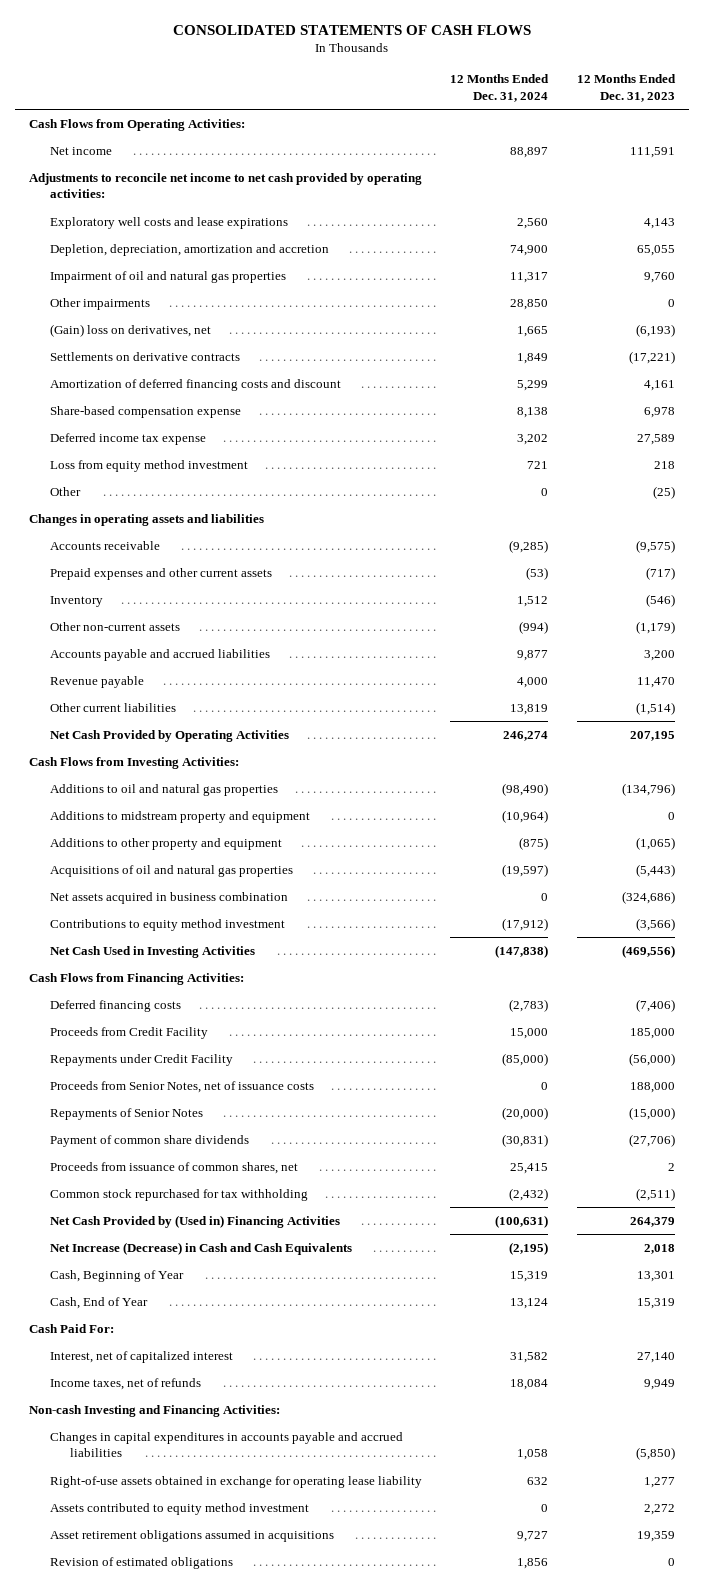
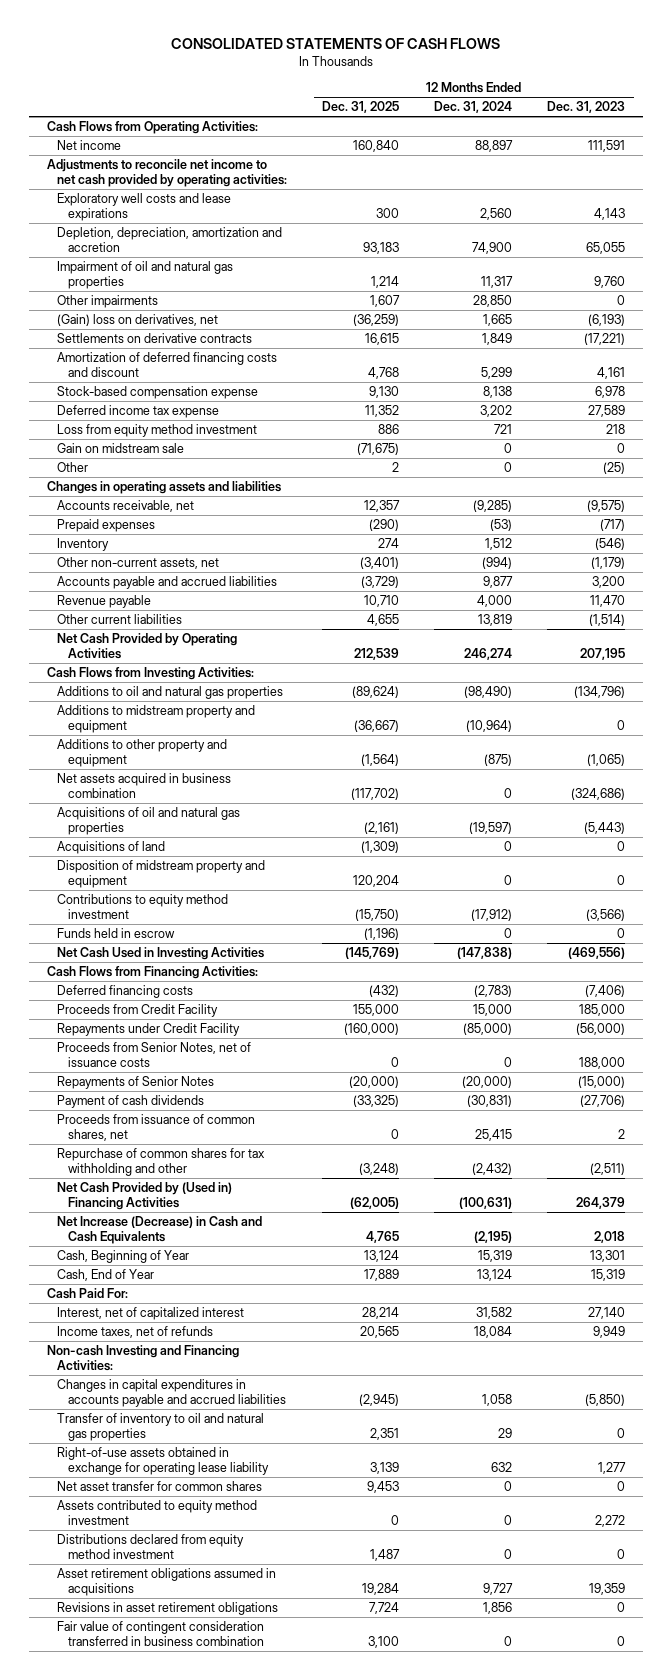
none -> [322,101,400,114] Dec. 31, 2025
[49,405,241,418] Share-based compensation expense -> [57,386,259,400] Stock-based compensation expense
none -> [57,443,185,454] Gain on midstream sale
[49,540,160,550] Accounts receivable -> [57,500,195,513] Accounts receivable, net
[49,567,272,580] Prepaid expenses and other current assets -> [57,519,156,533] Prepaid expenses
[49,621,180,631] Other non-current assets -> [57,557,220,570] Other non-current assets, net
[49,864,293,877] Acquisitions of oil and natural gas properties -> [57,807,241,835] Acquisitions of oil and natural gas properties
none -> [57,841,166,855] Acquisitions of land
none -> [57,860,266,888] Disposition of midstream property and equipment
none -> [57,928,176,939] Funds held in escrow
[49,1134,249,1147] Payment of common share dividends -> [57,1095,205,1109] Payment of cash dividends
[49,1188,308,1201] Common stock repurchased for tax withholding -> [57,1148,266,1176] Repurchase of common shares for tax withholding and other
none -> [57,1413,265,1441] Transfer of inventory to oil and natural gas properties
none -> [57,1481,263,1492] Net asset transfer for common shares
none -> [57,1534,245,1559] Distributions declared from equity method investment
[49,1556,233,1569] Revision of estimated obligations -> [57,1602,279,1616] Revisions in asset retirement obligations
none -> [57,1621,265,1646] Fair value of contingent consideration transferred in business combination

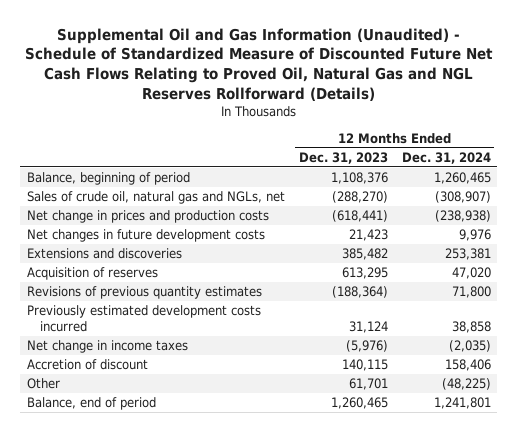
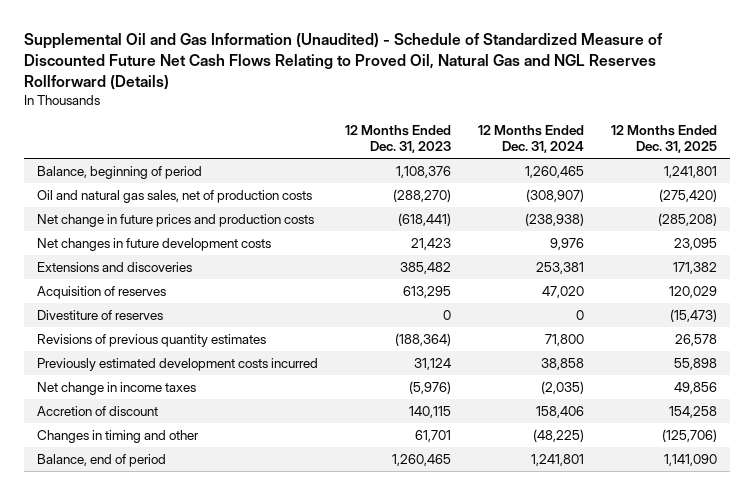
none -> [610,124,717,154] 12 Months Ended Dec. 31, 2025
[26,191,285,205] Sales of crude oil, natural gas and NGLs, net -> [37,189,313,203] Oil and natural gas sales, net of production costs
[26,210,269,224] Net change in prices and production costs -> [37,213,315,227] Net change in future prices and production costs
none -> [37,309,164,320] Divestiture of reserves
[26,378,60,390] Other -> [37,429,200,443] Changes in timing and other

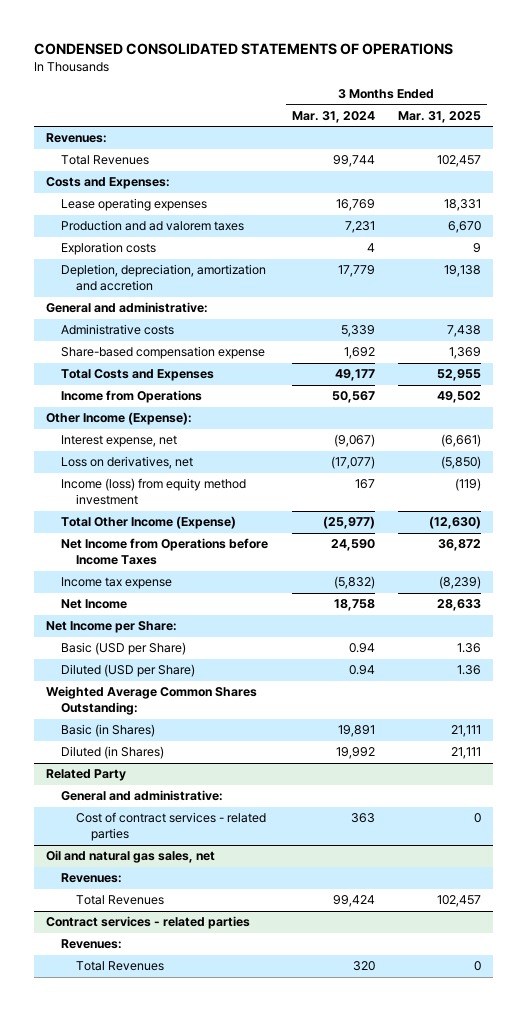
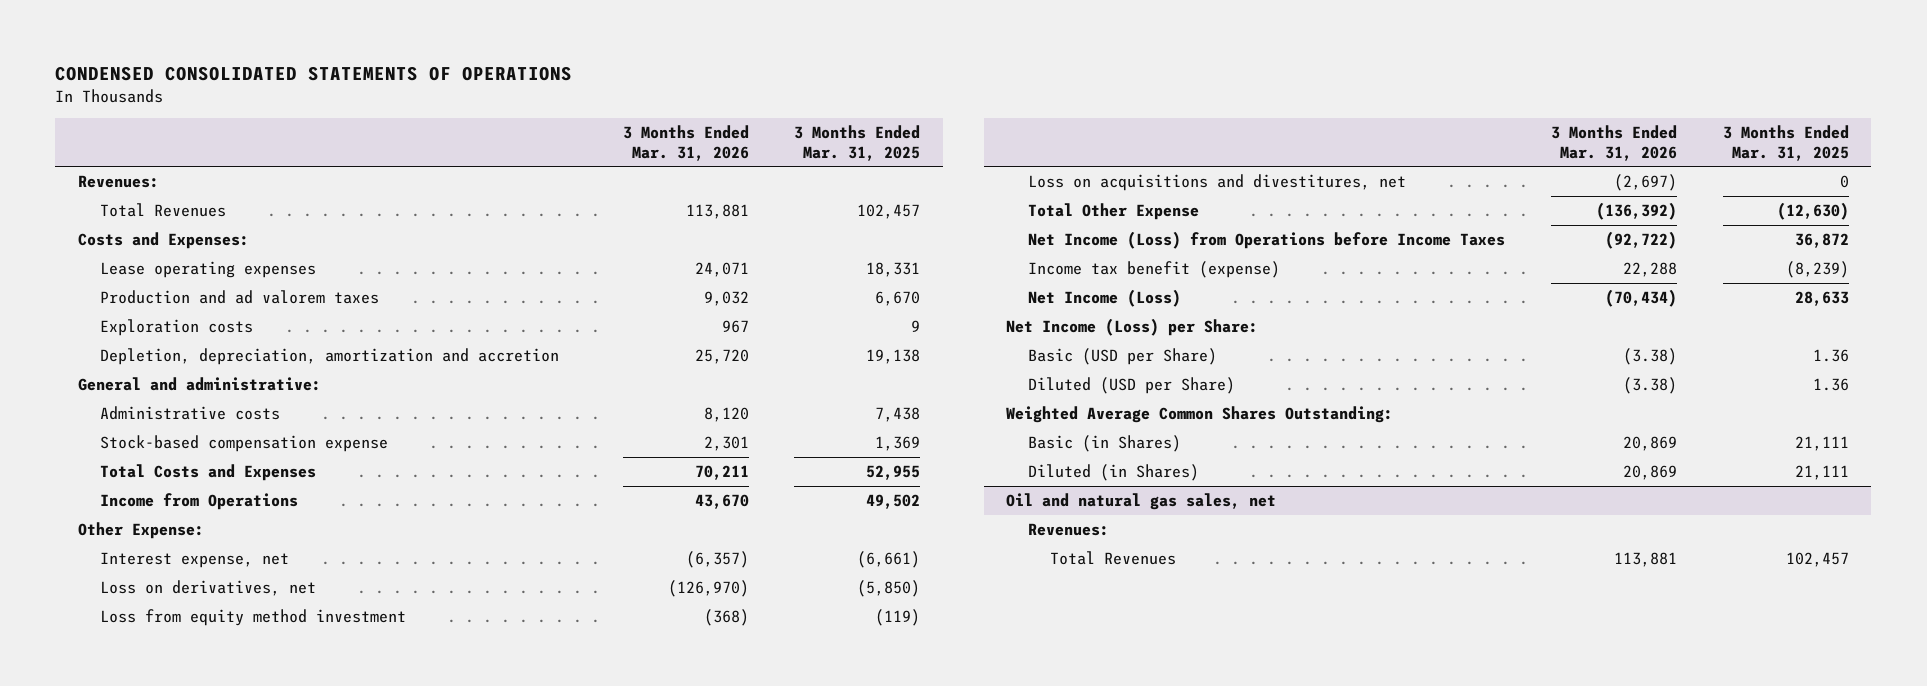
[291,111,375,124] Mar. 31, 2024 -> none
none -> [622,125,749,161] 3 Months Ended Mar. 31, 2026
[60,346,265,360] Share-based compensation expense -> [100,435,389,453] Stock-based compensation expense
[46,412,193,426] Other Income (Expense): -> [78,522,205,540] Other Expense:
[60,478,246,506] Income (loss) from equity method investment -> [100,609,407,627] Loss from equity method investment
none -> [1028,174,1407,192] Loss on acquisitions and divestitures, net
[60,516,236,530] Total Other Income (Expense) -> [1028,203,1200,221] Total Other Expense
[60,538,268,566] Net Income from Operations before Income Taxes -> [1028,231,1506,250] Net Income (Loss) from Operations before Income Taxes
[60,577,172,590] Income tax expense -> [1028,261,1281,279] Income tax benefit (expense)
[60,599,127,610] Net Income -> [1028,289,1182,308] Net Income (Loss)
[46,621,178,634] Net Income per Share: -> [1006,318,1259,337] Net Income (Loss) per Share:
[46,769,127,782] Related Party -> none
[60,790,223,802] General and administrative: -> none
[75,812,266,842] Cost of contract services - related parties -> none
[46,916,251,930] Contract services - related parties -> none
[60,939,122,950] Revenues: -> none
[75,961,164,972] Total Revenues -> none

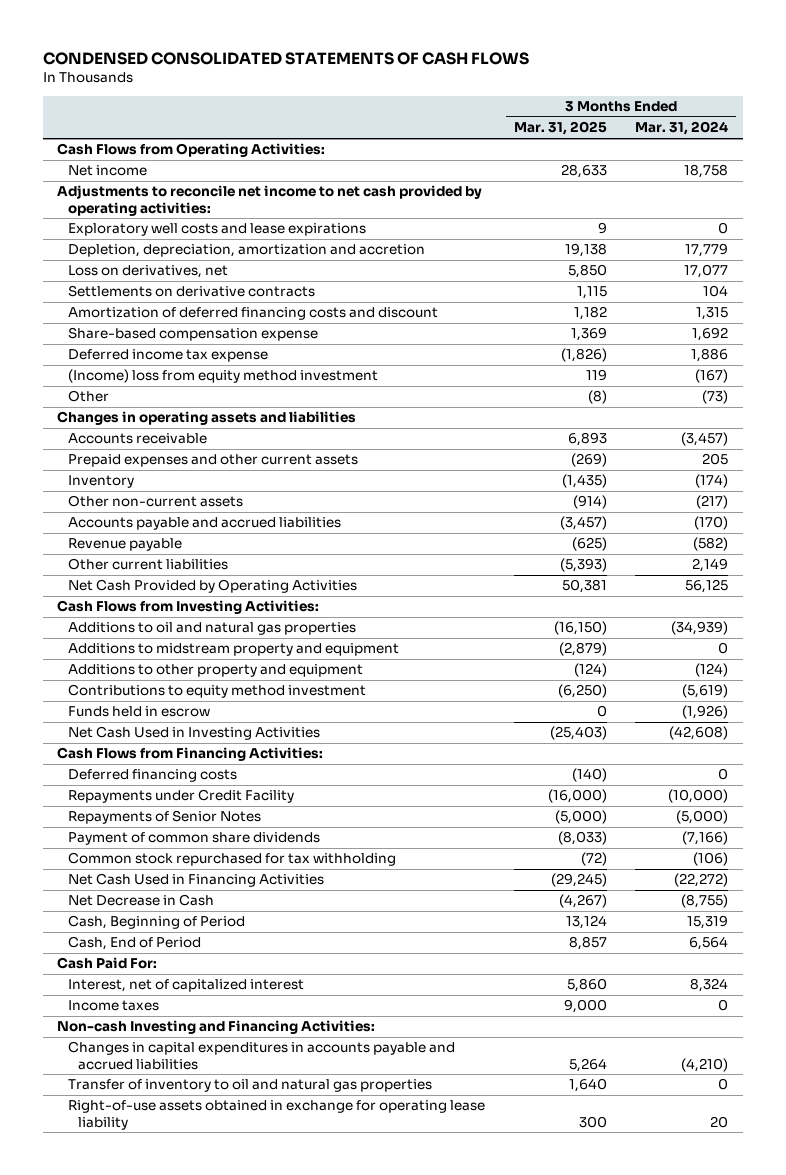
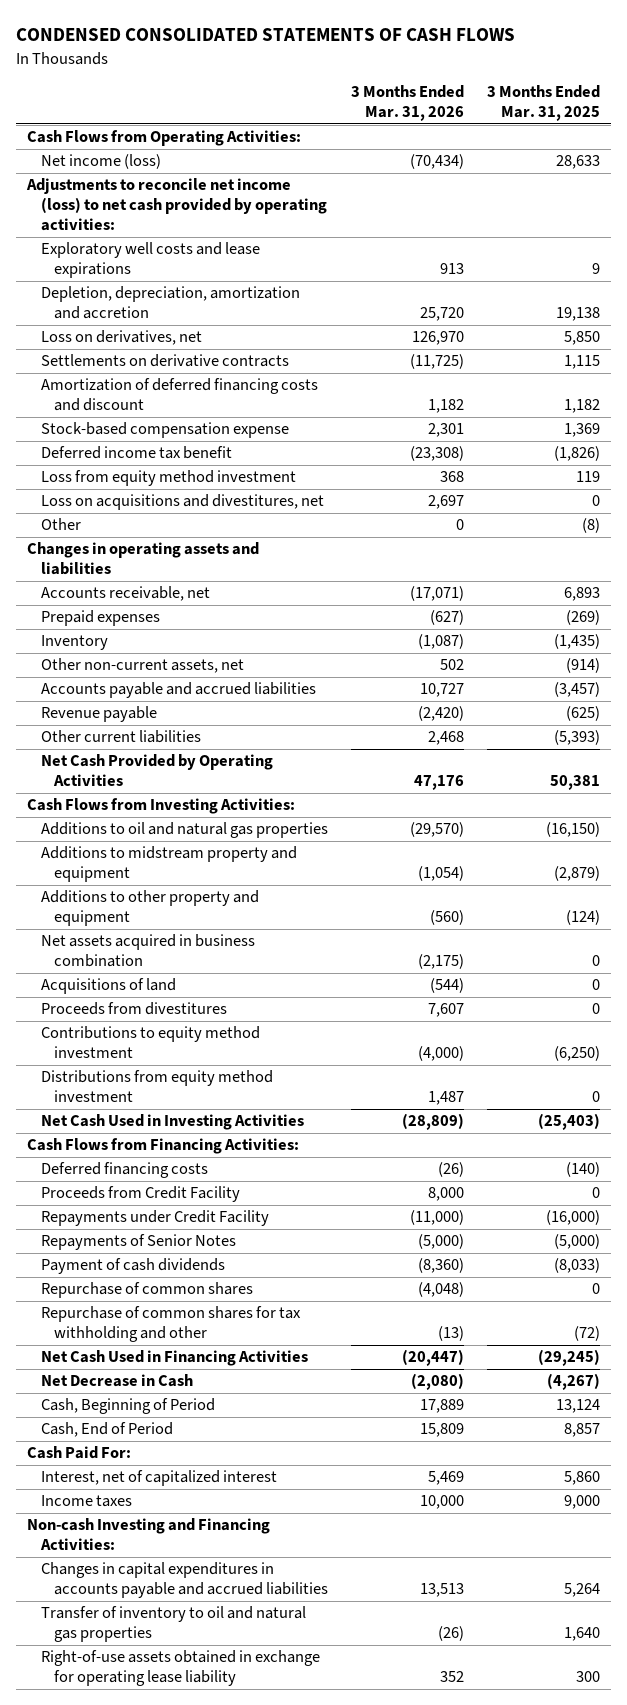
[635,121,729,136] Mar. 31, 2024 -> none
none -> [351,85,465,122] 3 Months Ended Mar. 31, 2026
[67,165,147,177] Net income -> [40,154,161,170] Net income (loss)
[57,185,483,216] Adjustments to reconcile net income to net cash provided by operating activities: -> [26,178,327,232] Adjustments to reconcile net income (loss) to net cash provided by operating activities:
[67,327,318,342] Share-based compensation expense -> [40,422,289,439] Stock-based compensation expense
[67,349,268,363] Deferred income tax expense -> [40,446,232,460] Deferred income tax benefit
[67,369,378,384] (Income) loss from equity method investment -> [40,470,296,487] Loss from equity method investment
none -> [40,494,324,511] Loss on acquisitions and divestitures, net
[67,433,207,445] Accounts receivable -> [40,586,210,602] Accounts receivable, net
[67,454,358,468] Prepaid expenses and other current assets -> [40,610,160,627] Prepaid expenses
[67,495,243,508] Other non-current assets -> [40,658,244,674] Other non-current assets, net
none -> [40,934,255,968] Net assets acquired in business combination
none -> [40,978,176,995] Acquisitions of land
none -> [40,1002,227,1016] Proceeds from divestitures
[67,706,210,718] Funds held in escrow -> none
none -> [40,1070,273,1103] Distributions from equity method investment
none -> [40,1186,240,1203] Proceeds from Credit Facility
[67,832,320,846] Payment of common share dividends -> [40,1258,225,1275] Payment of cash dividends
none -> [40,1282,253,1299] Repurchase of common shares
[67,852,396,867] Common stock repurchased for tax withholding -> [40,1306,301,1343] Repurchase of common shares for tax withholding and other

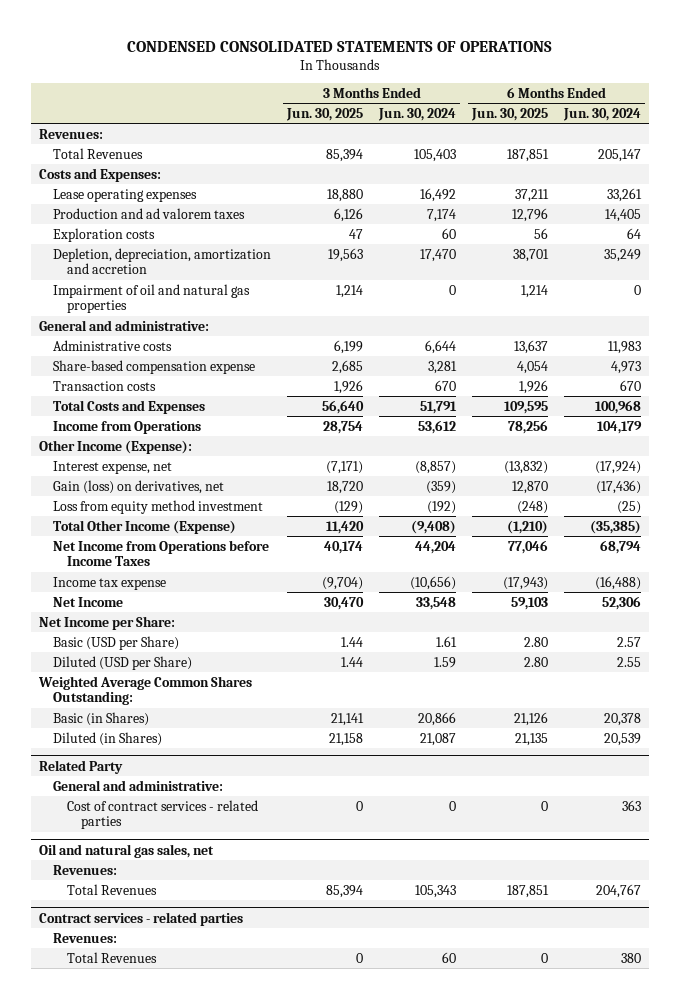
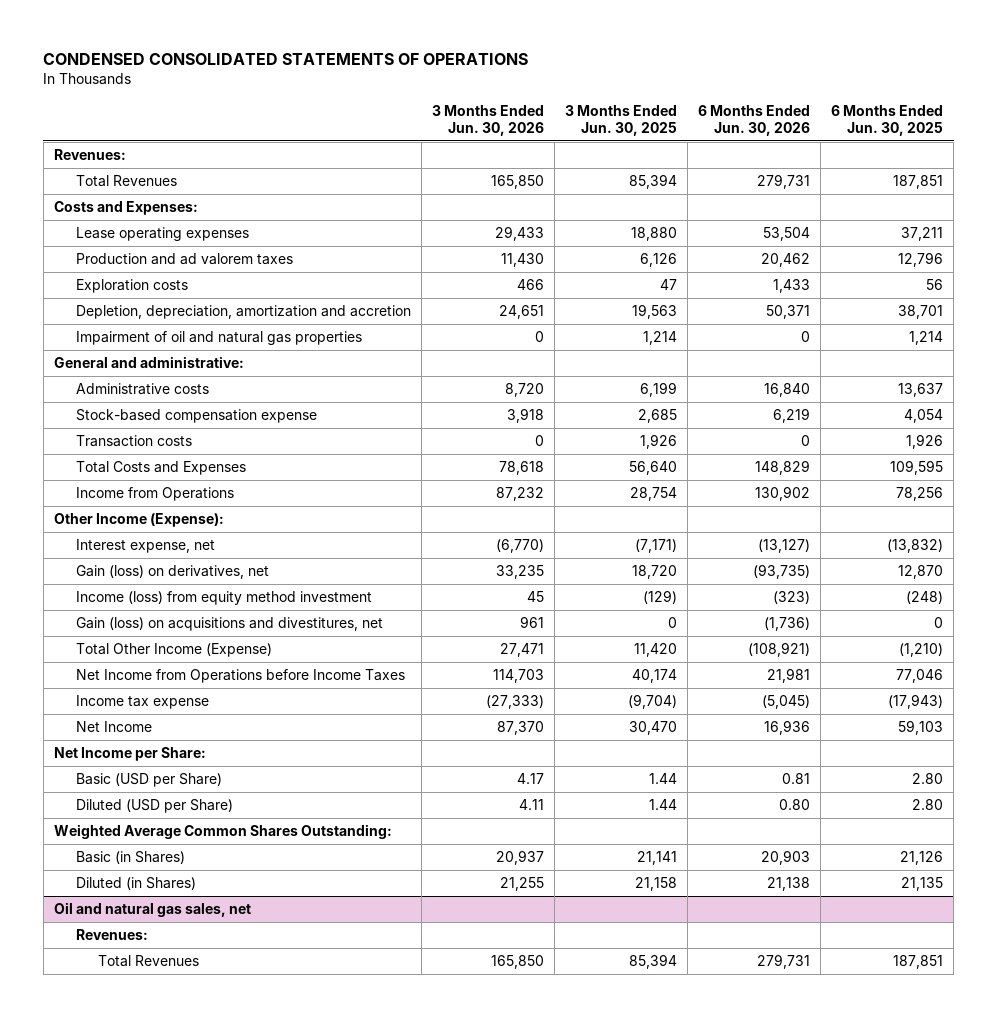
[378,107,457,121] Jun. 30, 2024 -> none
[563,107,642,121] Jun. 30, 2024 -> none
none -> [431,105,544,137] 3 Months Ended Jun. 30, 2026
none -> [697,105,810,137] 6 Months Ended Jun. 30, 2026
[53,359,256,374] Share-based compensation expense -> [75,409,317,424] Stock-based compensation expense
[53,499,264,514] Loss from equity method investment -> [75,591,372,606] Income (loss) from equity method investment
none -> [75,617,383,632] Gain (loss) on acquisitions and divestitures, net
[39,759,124,774] Related Party -> none
[53,779,224,791] General and administrative: -> none
[67,799,259,830] Cost of contract services - related parties -> none
[39,911,244,926] Contract services - related parties -> none
[53,932,118,943] Revenues: -> none
[67,951,158,963] Total Revenues -> none

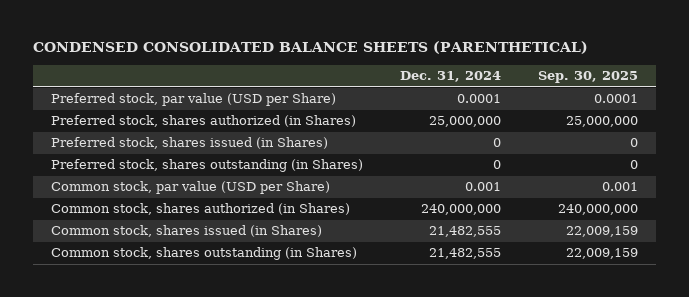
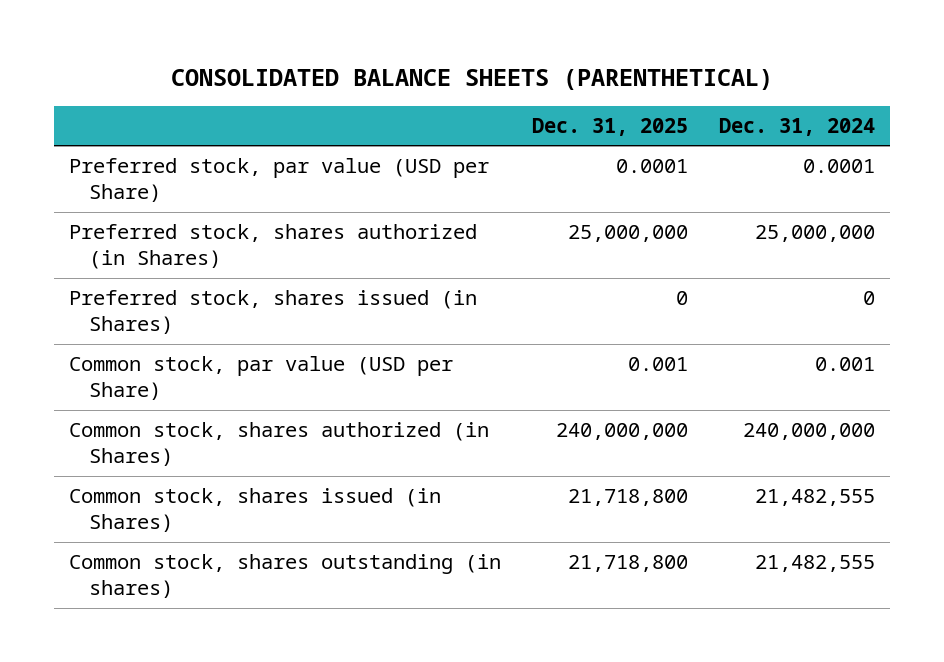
[33,41,589,55] CONDENSED CONSOLIDATED BALANCE SHEETS (PARENTHETICAL) -> [171,68,774,90] CONSOLIDATED BALANCE SHEETS (PARENTHETICAL)
[537,71,638,84] Sep. 30, 2025 -> none
none -> [532,117,689,136] Dec. 31, 2025
[51,159,364,173] Preferred stock, shares outstanding (in Shares) -> none
[51,247,358,261] Common stock, shares outstanding (in Shares) -> [69,553,502,599] Common stock, shares outstanding (in shares)

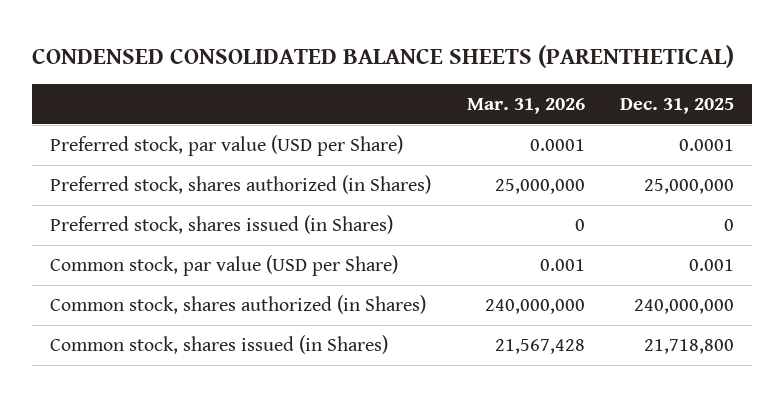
[171,68,774,90] CONSOLIDATED BALANCE SHEETS (PARENTHETICAL) -> [32,44,735,68] CONDENSED CONSOLIDATED BALANCE SHEETS (PARENTHETICAL)
[718,117,875,136] Dec. 31, 2024 -> none
none -> [466,98,585,115] Mar. 31, 2026
[69,553,502,599] Common stock, shares outstanding (in shares) -> none

